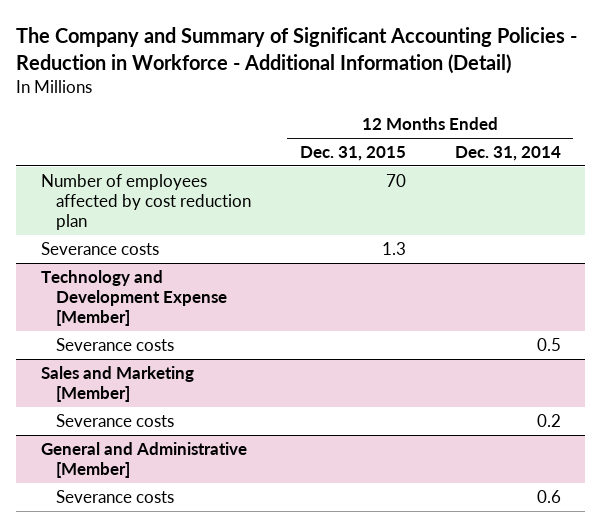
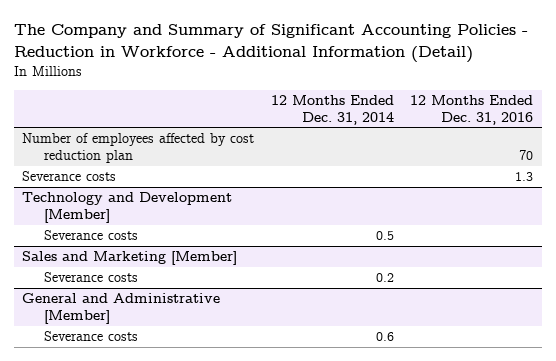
[299,146,406,162] Dec. 31, 2015 -> none
none -> [410,94,534,125] 12 Months Ended Dec. 31, 2016
[40,270,227,327] Technology and Development Expense [Member] -> [22,192,233,224] Technology and Development [Member]

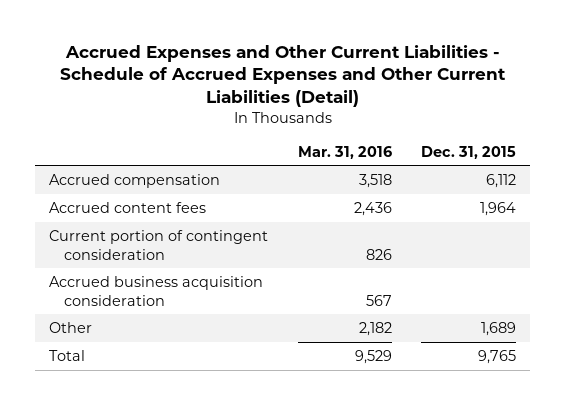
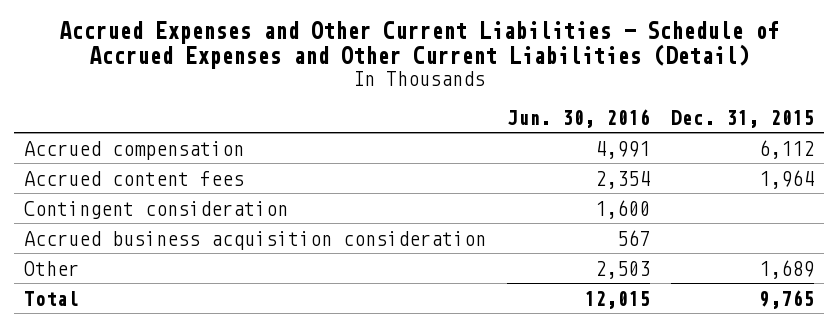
[297,145,392,159] Mar. 31, 2016 -> none
none -> [507,108,651,128] Jun. 30, 2016
[49,229,269,260] Current portion of contingent consideration -> [24,200,289,219] Contingent consideration

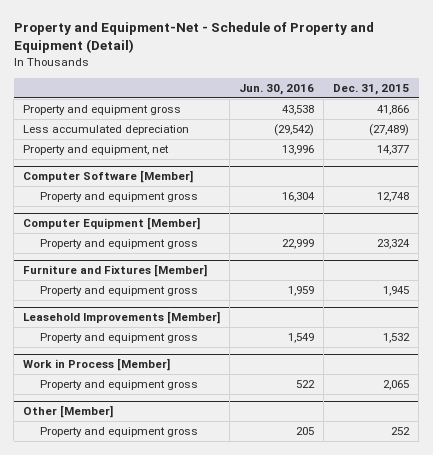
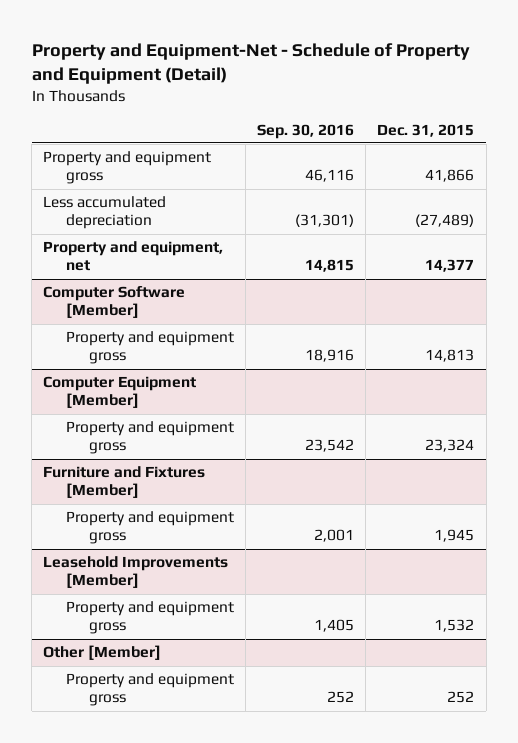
[239,83,315,95] Jun. 30, 2016 -> none
none -> [257,123,355,139] Sep. 30, 2016
[377,192,410,203] 12,748 -> [425,349,475,363] 14,813
[23,358,171,372] Work in Process [Member] -> none
[40,380,199,391] Property and equipment gross -> none

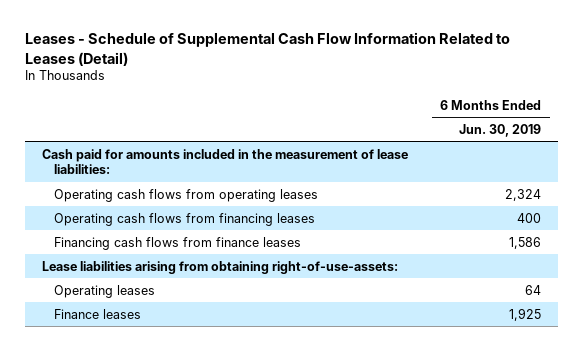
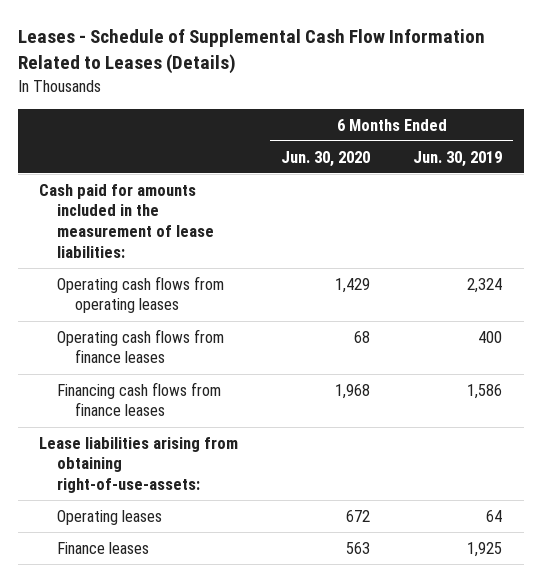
[25,32,511,66] Leases - Schedule of Supplemental Cash Flow Information Related to Leases (Detail) -> [17,29,485,75] Leases - Schedule of Supplemental Cash Flow Information Related to Leases (Details)
none -> [281,150,371,167] Jun. 30, 2020
[53,212,315,226] Operating cash flows from financing leases -> [56,328,224,364] Operating cash flows from finance leases

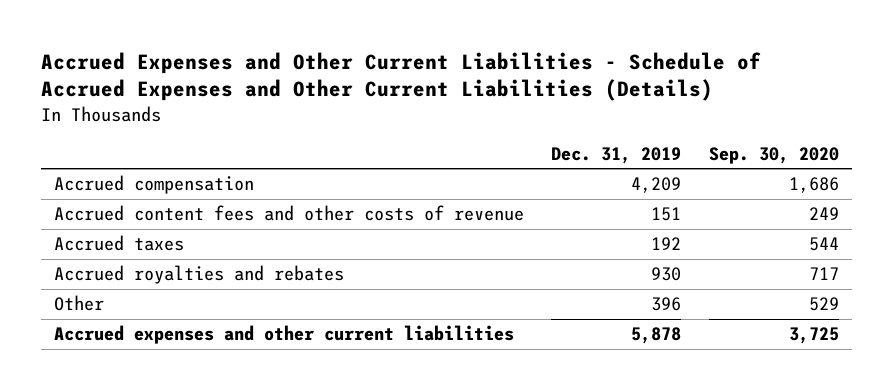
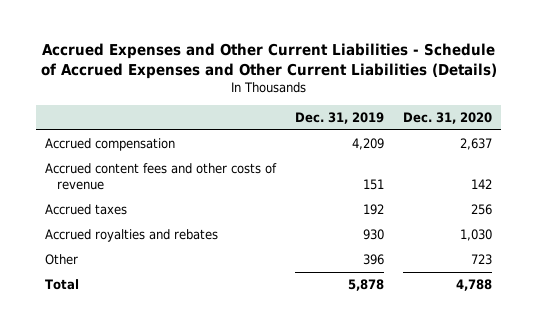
[708,146,839,164] Sep. 30, 2020 -> none
none -> [402,111,492,124] Dec. 31, 2020
[54,325,515,345] Accrued expenses and other current liabilities -> [45,279,80,291] Total

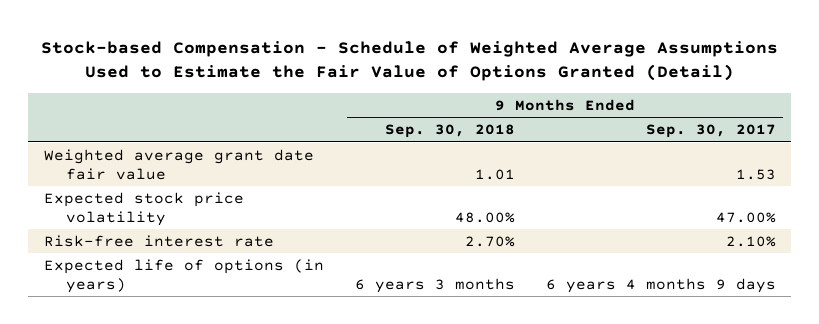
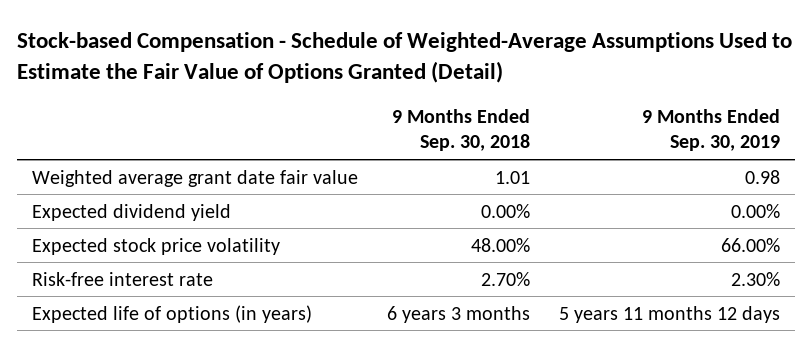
[40,40,778,82] Stock-based Compensation - Schedule of Weighted Average Assumptions Used to Estimate the Fair Value of Options Granted (Detail) -> [17,32,793,84] Stock-based Compensation - Schedule of Weighted-Average Assumptions Used to Estimate the Fair Value of Options Granted (Detail)
[645,124,776,139] Sep. 30, 2017 -> none
none -> [642,109,781,152] 9 Months Ended Sep. 30, 2019
none -> [31,203,231,221] Expected dividend yield

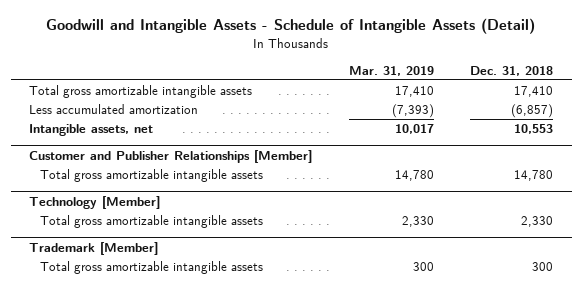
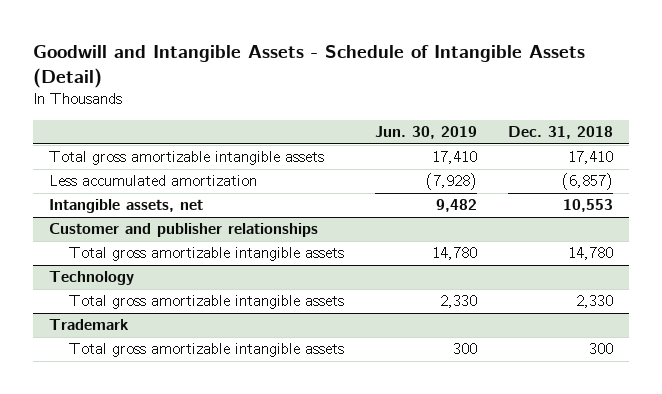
[348,65,434,76] Mar. 31, 2019 -> none
none -> [375,126,478,140] Jun. 30, 2019
[28,149,312,163] Customer and Publisher Relationships [Member] -> [48,223,318,238] Customer and publisher relationships
[28,195,160,209] Technology [Member] -> [48,271,134,286] Technology
[28,241,158,255] Trademark [Member] -> [48,319,129,331] Trademark

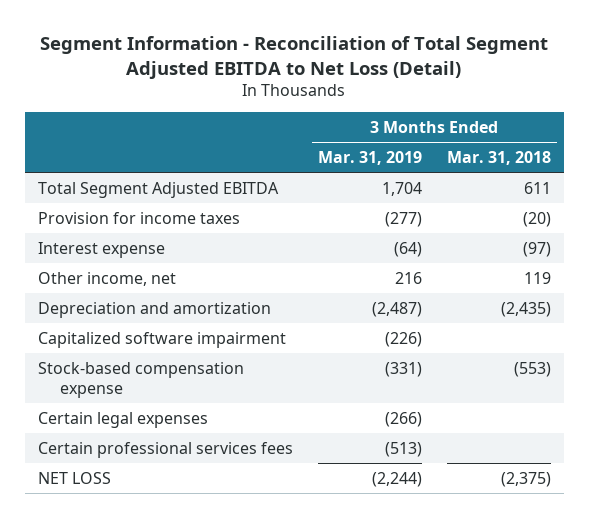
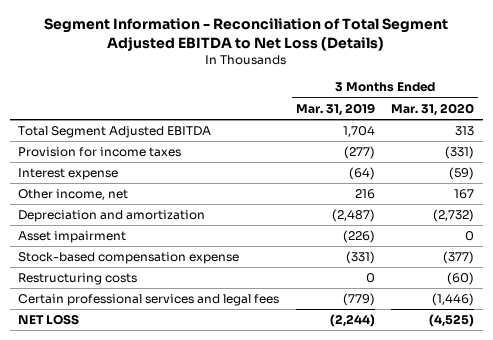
[40,35,549,79] Segment Information - Reconciliation of Total Segment Adjusted EBITDA to Net Loss (Detail) -> [44,17,449,51] Segment Information - Reconciliation of Total Segment Adjusted EBITDA to Net Loss (Details)
[447,150,552,165] Mar. 31, 2018 -> none
none -> [391,102,475,116] Mar. 31, 2020
[37,331,286,348] Capitalized software impairment -> [18,231,127,244] Asset impairment
[37,441,293,458] Certain professional services fees -> none
none -> [18,273,138,286] Restructuring costs
[37,411,208,428] Certain legal expenses -> [18,294,280,307] Certain professional services and legal fees
[384,411,422,427] (266) -> [342,293,375,307] (779)

